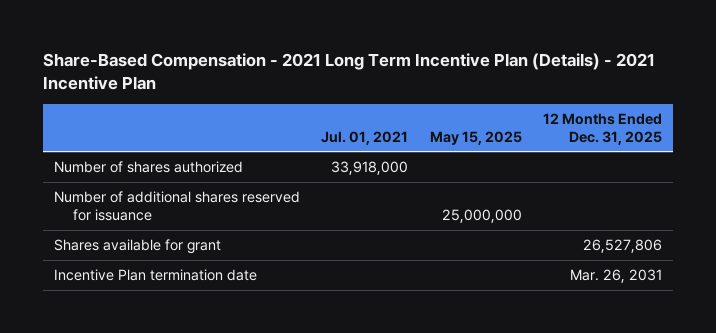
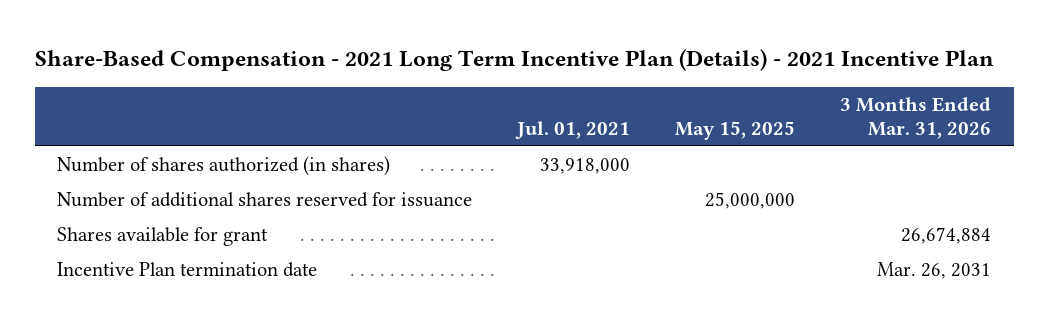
[543,112,663,145] 12 Months Ended Dec. 31, 2025 -> none
none -> [840,96,992,139] 3 Months Ended Mar. 31, 2026
[53,161,243,174] Number of shares authorized -> [57,156,391,177] Number of shares authorized (in shares)

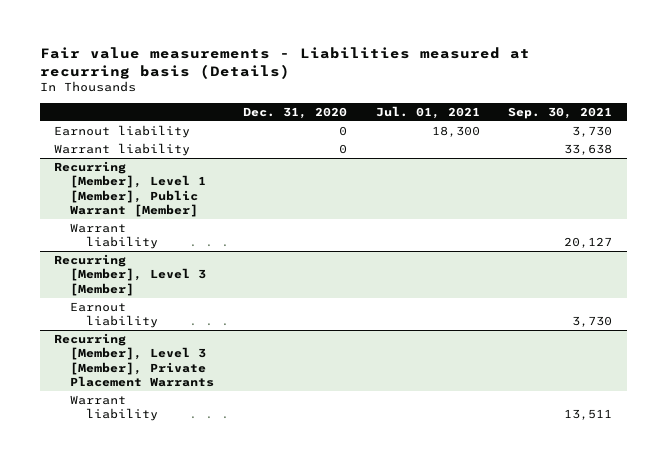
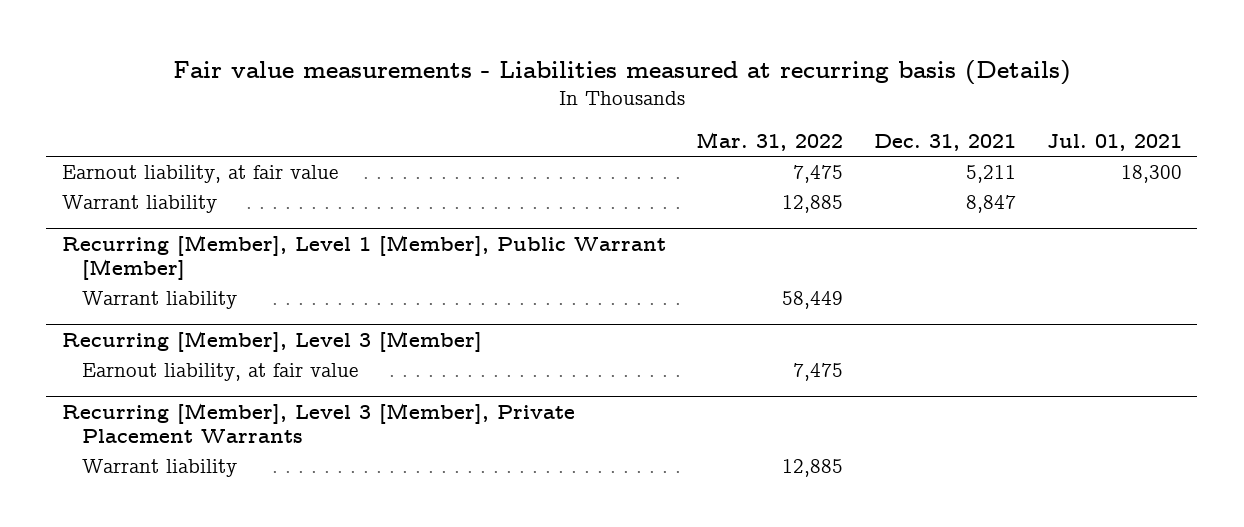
[242,106,347,119] Dec. 31, 2020 -> none
[508,106,613,119] Sep. 30, 2021 -> none
none -> [696,132,844,152] Mar. 31, 2022
none -> [874,134,1017,152] Dec. 31, 2021
[54,124,191,138] Earnout liability -> [61,165,338,184] Earnout liability, at fair value
[70,301,159,329] Earnout liability -> [82,363,359,382] Earnout liability, at fair value

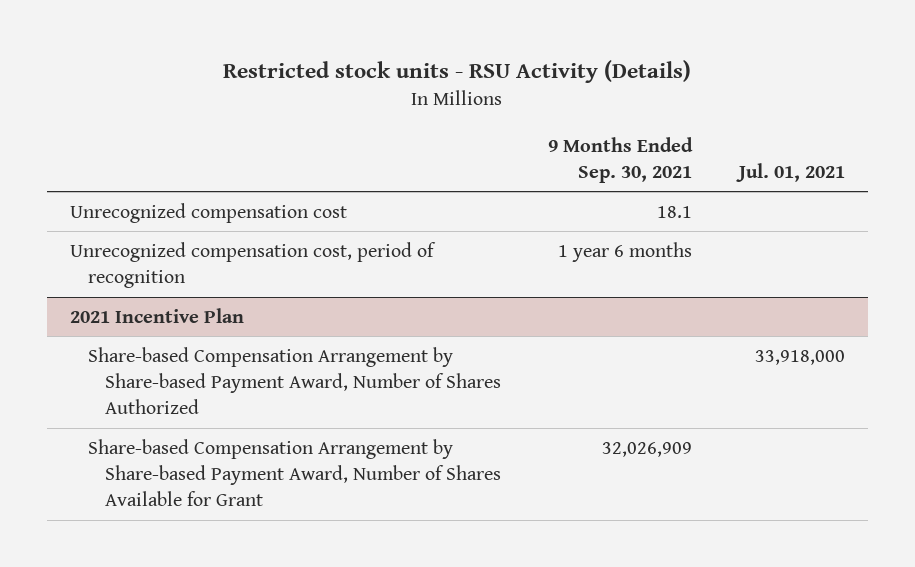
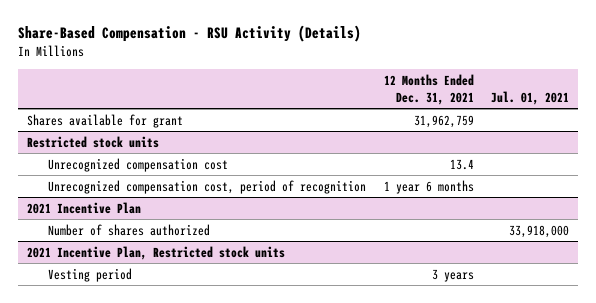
[223,60,692,84] Restricted stock units - RSU Activity (Details) -> [17,25,361,43] Share-Based Compensation - RSU Activity (Details)
[547,136,693,183] 9 Months Ended Sep. 30, 2021 -> none
none -> [383,73,474,105] 12 Months Ended Dec. 31, 2021
[70,202,348,223] Unrecognized compensation cost -> none
[70,241,437,289] Unrecognized compensation cost, period of recognition -> none
none -> [26,113,183,128] Shares available for grant
none -> [26,135,159,148] Restricted stock units
none -> [47,157,228,172] Unrecognized compensation cost
none -> [47,179,366,194] Unrecognized compensation cost, period of recognition
[87,438,501,507] Share-based Compensation Arrangement by Share-based Payment Award, Number of Shares Available for Grant -> none
[87,346,501,415] Share-based Compensation Arrangement by Share-based Payment Award, Number of Shares Authorized -> [47,223,210,236] Number of shares authorized
none -> [26,245,285,260] 2021 Incentive Plan, Restricted stock units
none -> [47,267,132,282] Vesting period

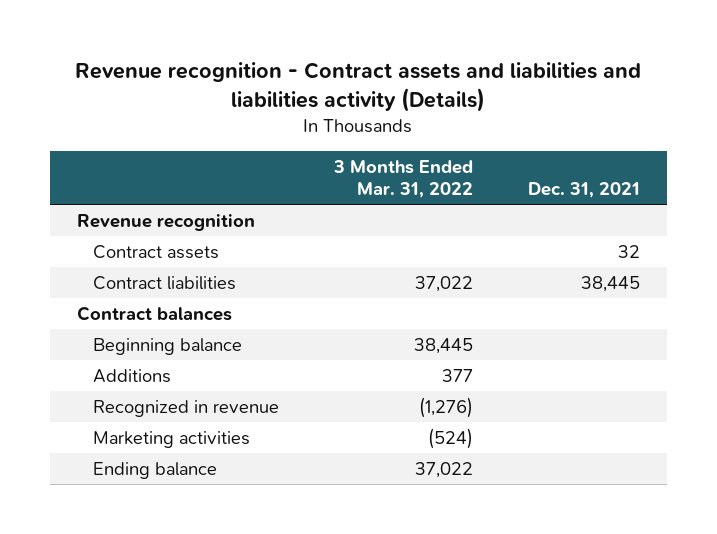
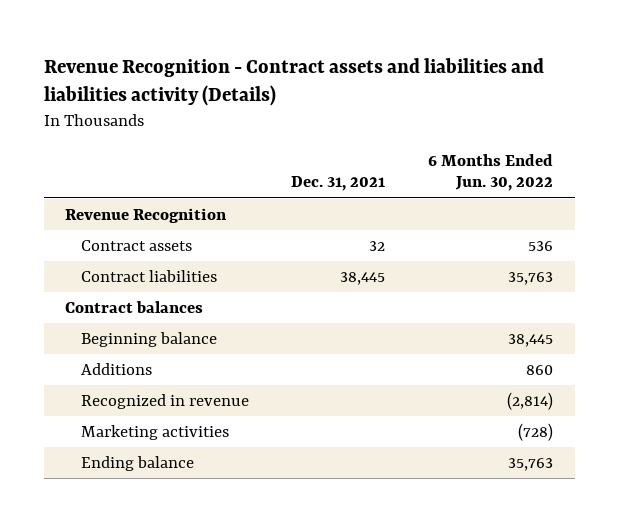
[75,62,642,113] Revenue recognition - Contract assets and liabilities and liabilities activity (Details) -> [44,57,545,107] Revenue Recognition - Contract assets and liabilities and liabilities activity (Details)
[333,159,474,199] 3 Months Ended Mar. 31, 2022 -> none
none -> [428,153,554,192] 6 Months Ended Jun. 30, 2022
[76,213,255,231] Revenue recognition -> [65,208,228,224] Revenue Recognition

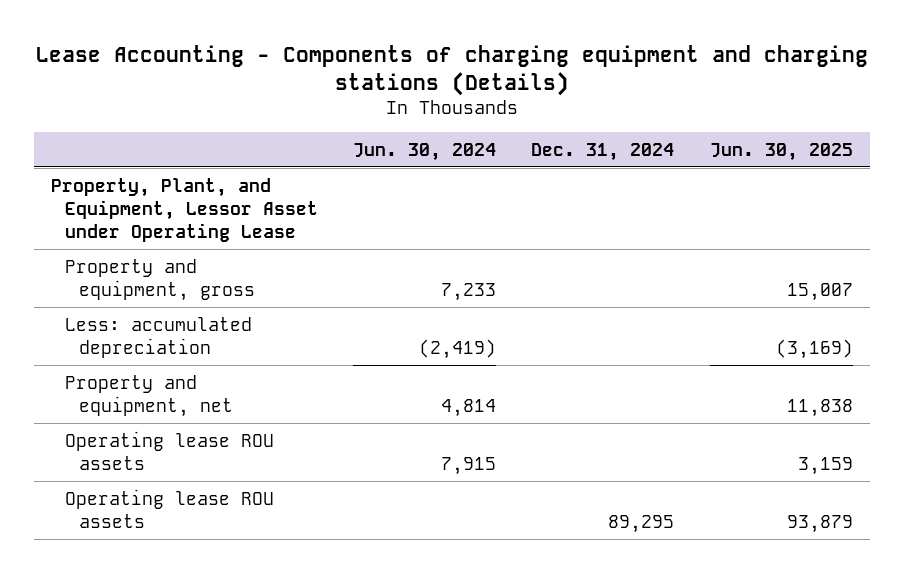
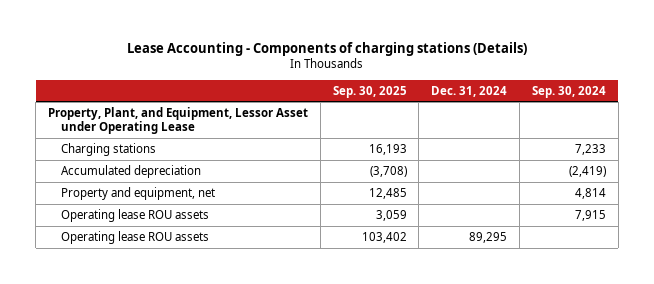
[36,44,869,96] Lease Accounting - Components of charging equipment and charging stations (Details) -> [126,42,527,57] Lease Accounting - Components of charging stations (Details)
[353,142,497,161] Jun. 30, 2024 -> none
[709,142,853,161] Jun. 30, 2025 -> none
none -> [332,85,407,98] Sep. 30, 2025
none -> [531,85,606,98] Sep. 30, 2024
[65,258,256,301] Property and equipment, gross -> [61,142,157,156] Charging stations
[65,316,253,358] Less: accumulated depreciation -> [61,164,202,178] Accumulated depreciation

